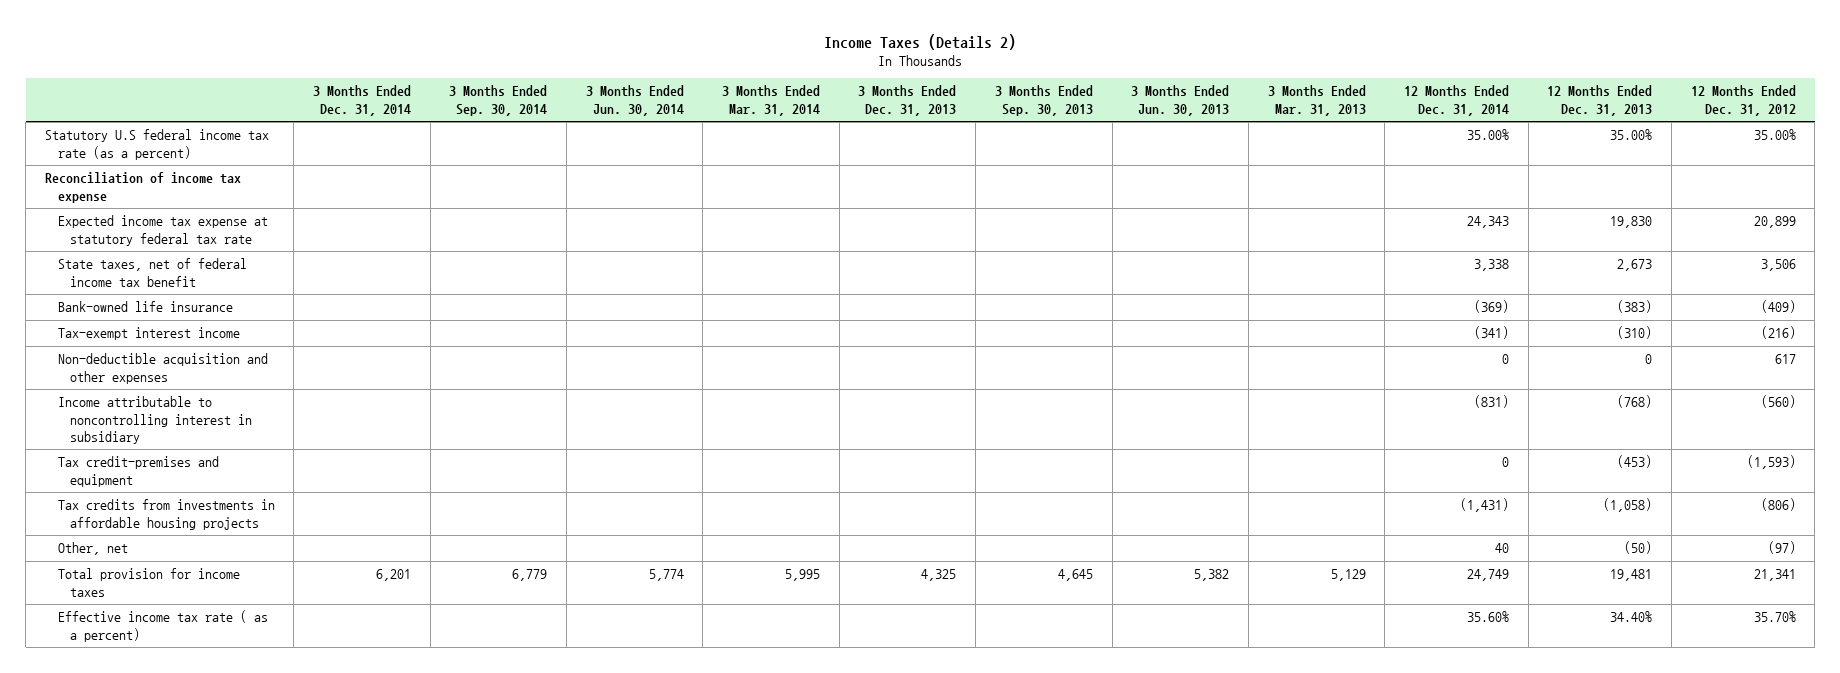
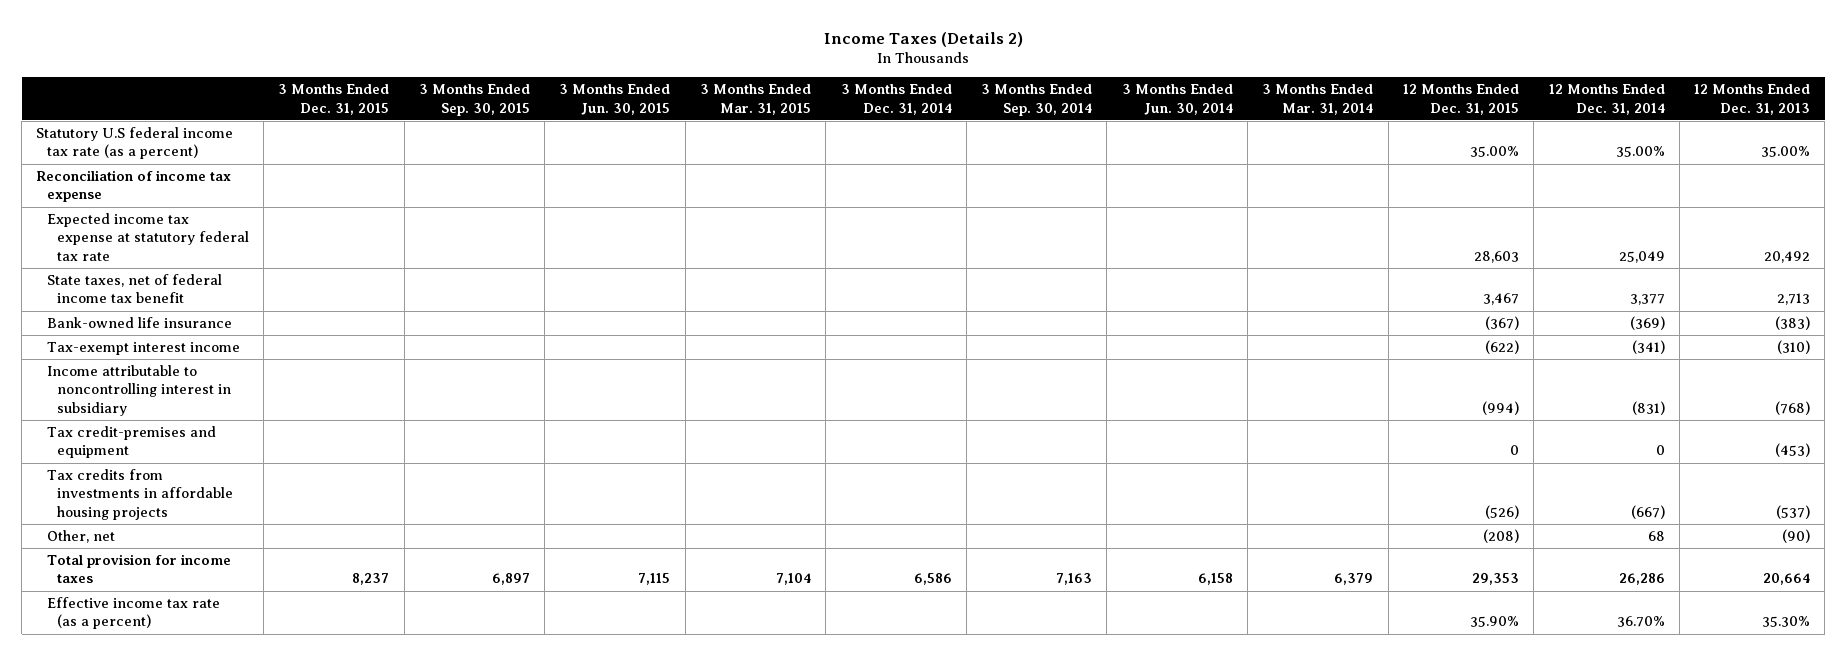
[858,85,957,116] 3 Months Ended Dec. 31, 2013 -> none
[994,85,1093,116] 3 Months Ended Sep. 30, 2013 -> none
[1131,85,1230,116] 3 Months Ended Jun. 30, 2013 -> none
[1267,85,1366,116] 3 Months Ended Mar. 31, 2013 -> none
[1690,85,1796,116] 12 Months Ended Dec. 31, 2012 -> none
none -> [278,84,390,115] 3 Months Ended Dec. 31, 2015
none -> [418,84,530,116] 3 Months Ended Sep. 30, 2015
none -> [559,84,671,115] 3 Months Ended Jun. 30, 2015
none -> [699,84,811,115] 3 Months Ended Mar. 31, 2015
none -> [1402,84,1519,115] 12 Months Ended Dec. 31, 2015
[1466,216,1509,229] 24,343 -> [1618,250,1665,263] 25,049
[1610,216,1653,229] 19,830 -> [1764,250,1811,263] 20,492
[1473,259,1509,272] 3,338 -> [1629,294,1665,306] 3,377
[1617,259,1653,272] 2,673 -> [1777,293,1811,306] 2,713
[57,353,268,384] Non-deductible acquisition and other expenses -> none
[1459,498,1509,513] (1,431) -> [1630,504,1665,519] (667)
[1603,498,1653,513] (1,058) -> [1776,504,1811,519] (537)
[1494,543,1509,554] 40 -> [1647,531,1665,542] 68
[1624,541,1653,555] (50) -> [1782,529,1811,544] (90)
[375,569,411,582] 6,201 -> [913,573,952,586] 6,586
[512,569,548,582] 6,779 -> [1056,573,1093,586] 7,163
[648,569,684,582] 5,774 -> [1197,573,1233,586] 6,158
[785,569,821,582] 5,995 -> [1334,573,1374,586] 6,379
[1466,569,1509,582] 24,749 -> [1618,573,1665,586] 26,286
[1610,569,1653,582] 19,481 -> [1763,573,1811,586] 20,664
[57,610,268,642] Effective income tax rate ( as a percent) -> [46,597,220,630] Effective income tax rate (as a percent)
[1466,611,1509,623] 35.60% -> [1616,616,1665,628] 36.70%
[1610,611,1653,623] 34.40% -> [1762,616,1811,628] 35.30%

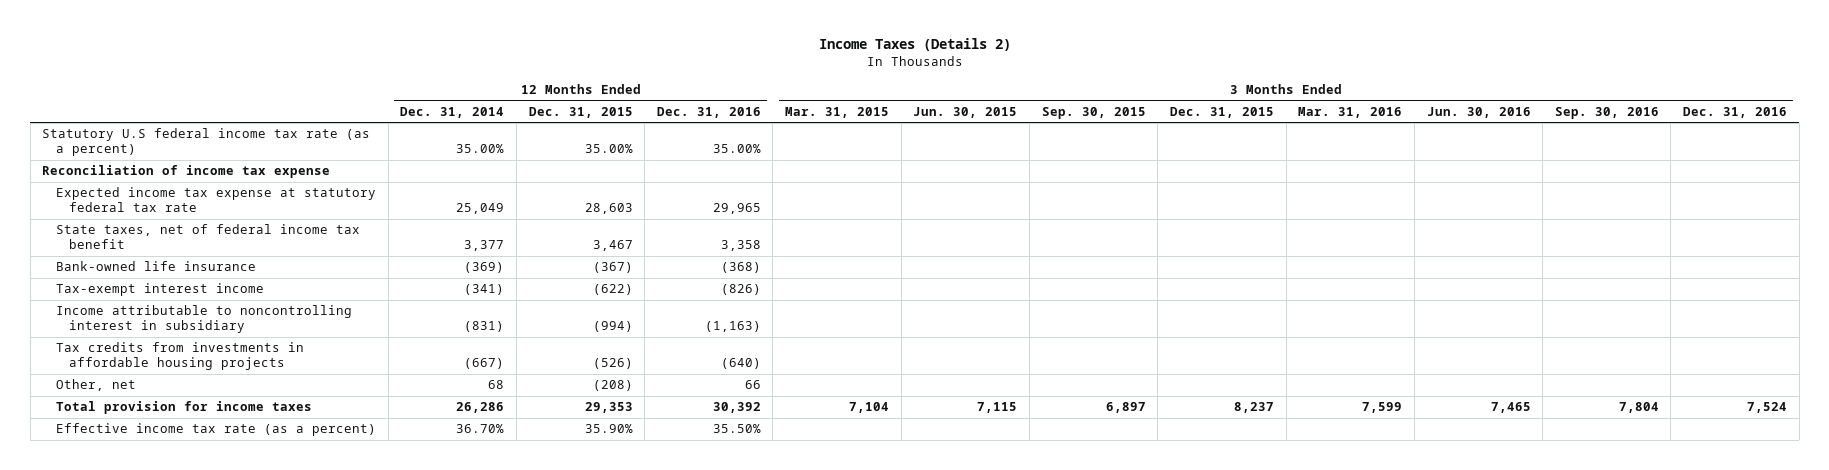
[840,84,952,115] 3 Months Ended Dec. 31, 2014 -> none
[981,84,1093,116] 3 Months Ended Sep. 30, 2014 -> none
[1121,84,1233,115] 3 Months Ended Jun. 30, 2014 -> none
[1262,84,1374,115] 3 Months Ended Mar. 31, 2014 -> none
[1694,84,1811,115] 12 Months Ended Dec. 31, 2013 -> none
none -> [656,106,761,118] Dec. 31, 2016
none -> [1298,106,1403,118] Mar. 31, 2016
none -> [1426,106,1531,118] Jun. 30, 2016
none -> [1554,106,1659,119] Sep. 30, 2016
none -> [1683,106,1788,118] Dec. 31, 2016
[46,426,216,459] Tax credit-premises and equipment -> none

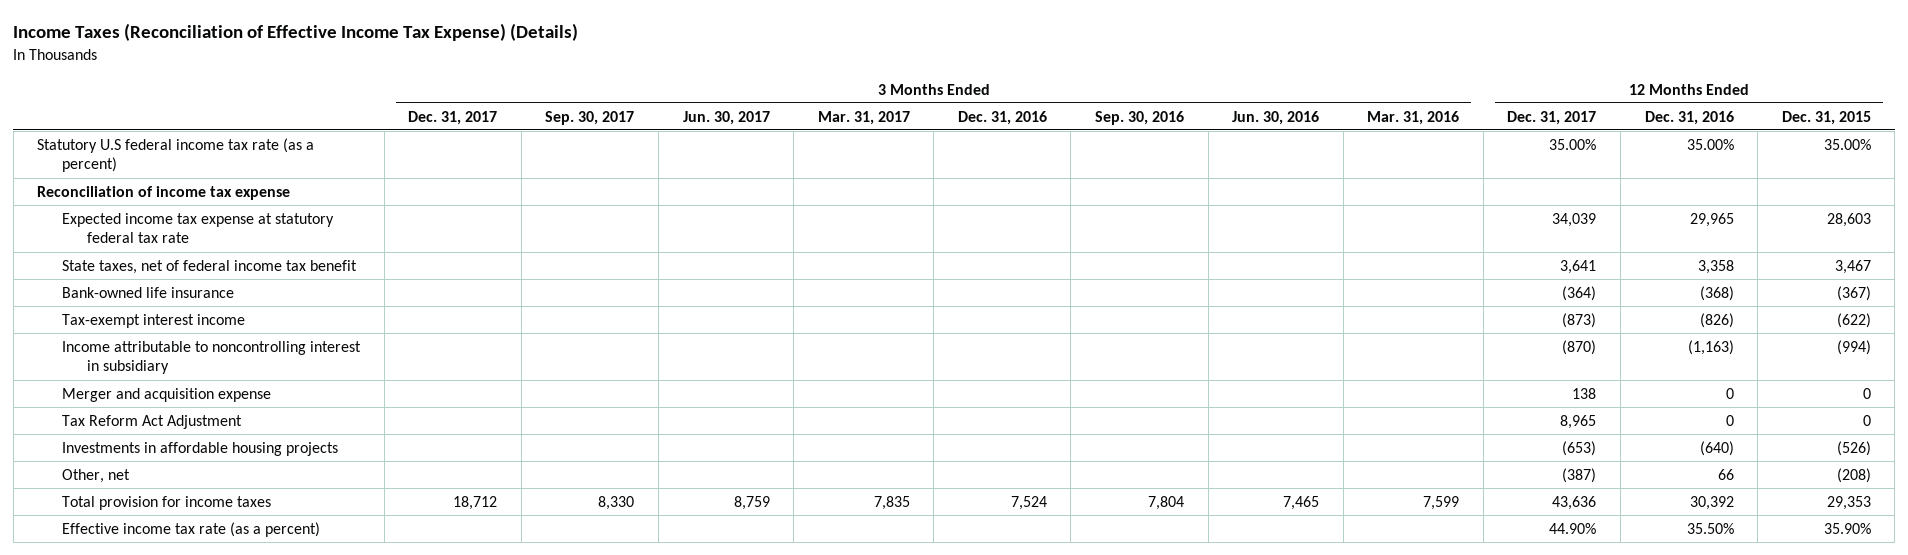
[818,38,1011,52] Income Taxes (Details 2) -> [13,23,579,42] Income Taxes (Reconciliation of Effective Income Tax Expense) (Details)
[400,106,505,118] Dec. 31, 2014 -> none
[785,106,890,118] Mar. 31, 2015 -> none
[913,106,1018,118] Jun. 30, 2015 -> none
[1041,106,1146,119] Sep. 30, 2015 -> none
[1169,106,1274,118] Dec. 31, 2015 -> none
none -> [408,110,498,125] Dec. 31, 2017
none -> [545,110,635,125] Sep. 30, 2017
none -> [682,110,770,125] Jun. 30, 2017
none -> [817,110,910,125] Mar. 31, 2017
none -> [1507,110,1597,125] Dec. 31, 2017
none -> [62,387,272,402] Merger and acquisition expense
none -> [62,414,243,429] Tax Reform Act Adjustment
[55,342,304,371] Tax credits from investments in affordable housing projects -> [62,441,339,456] Investments in affordable housing projects

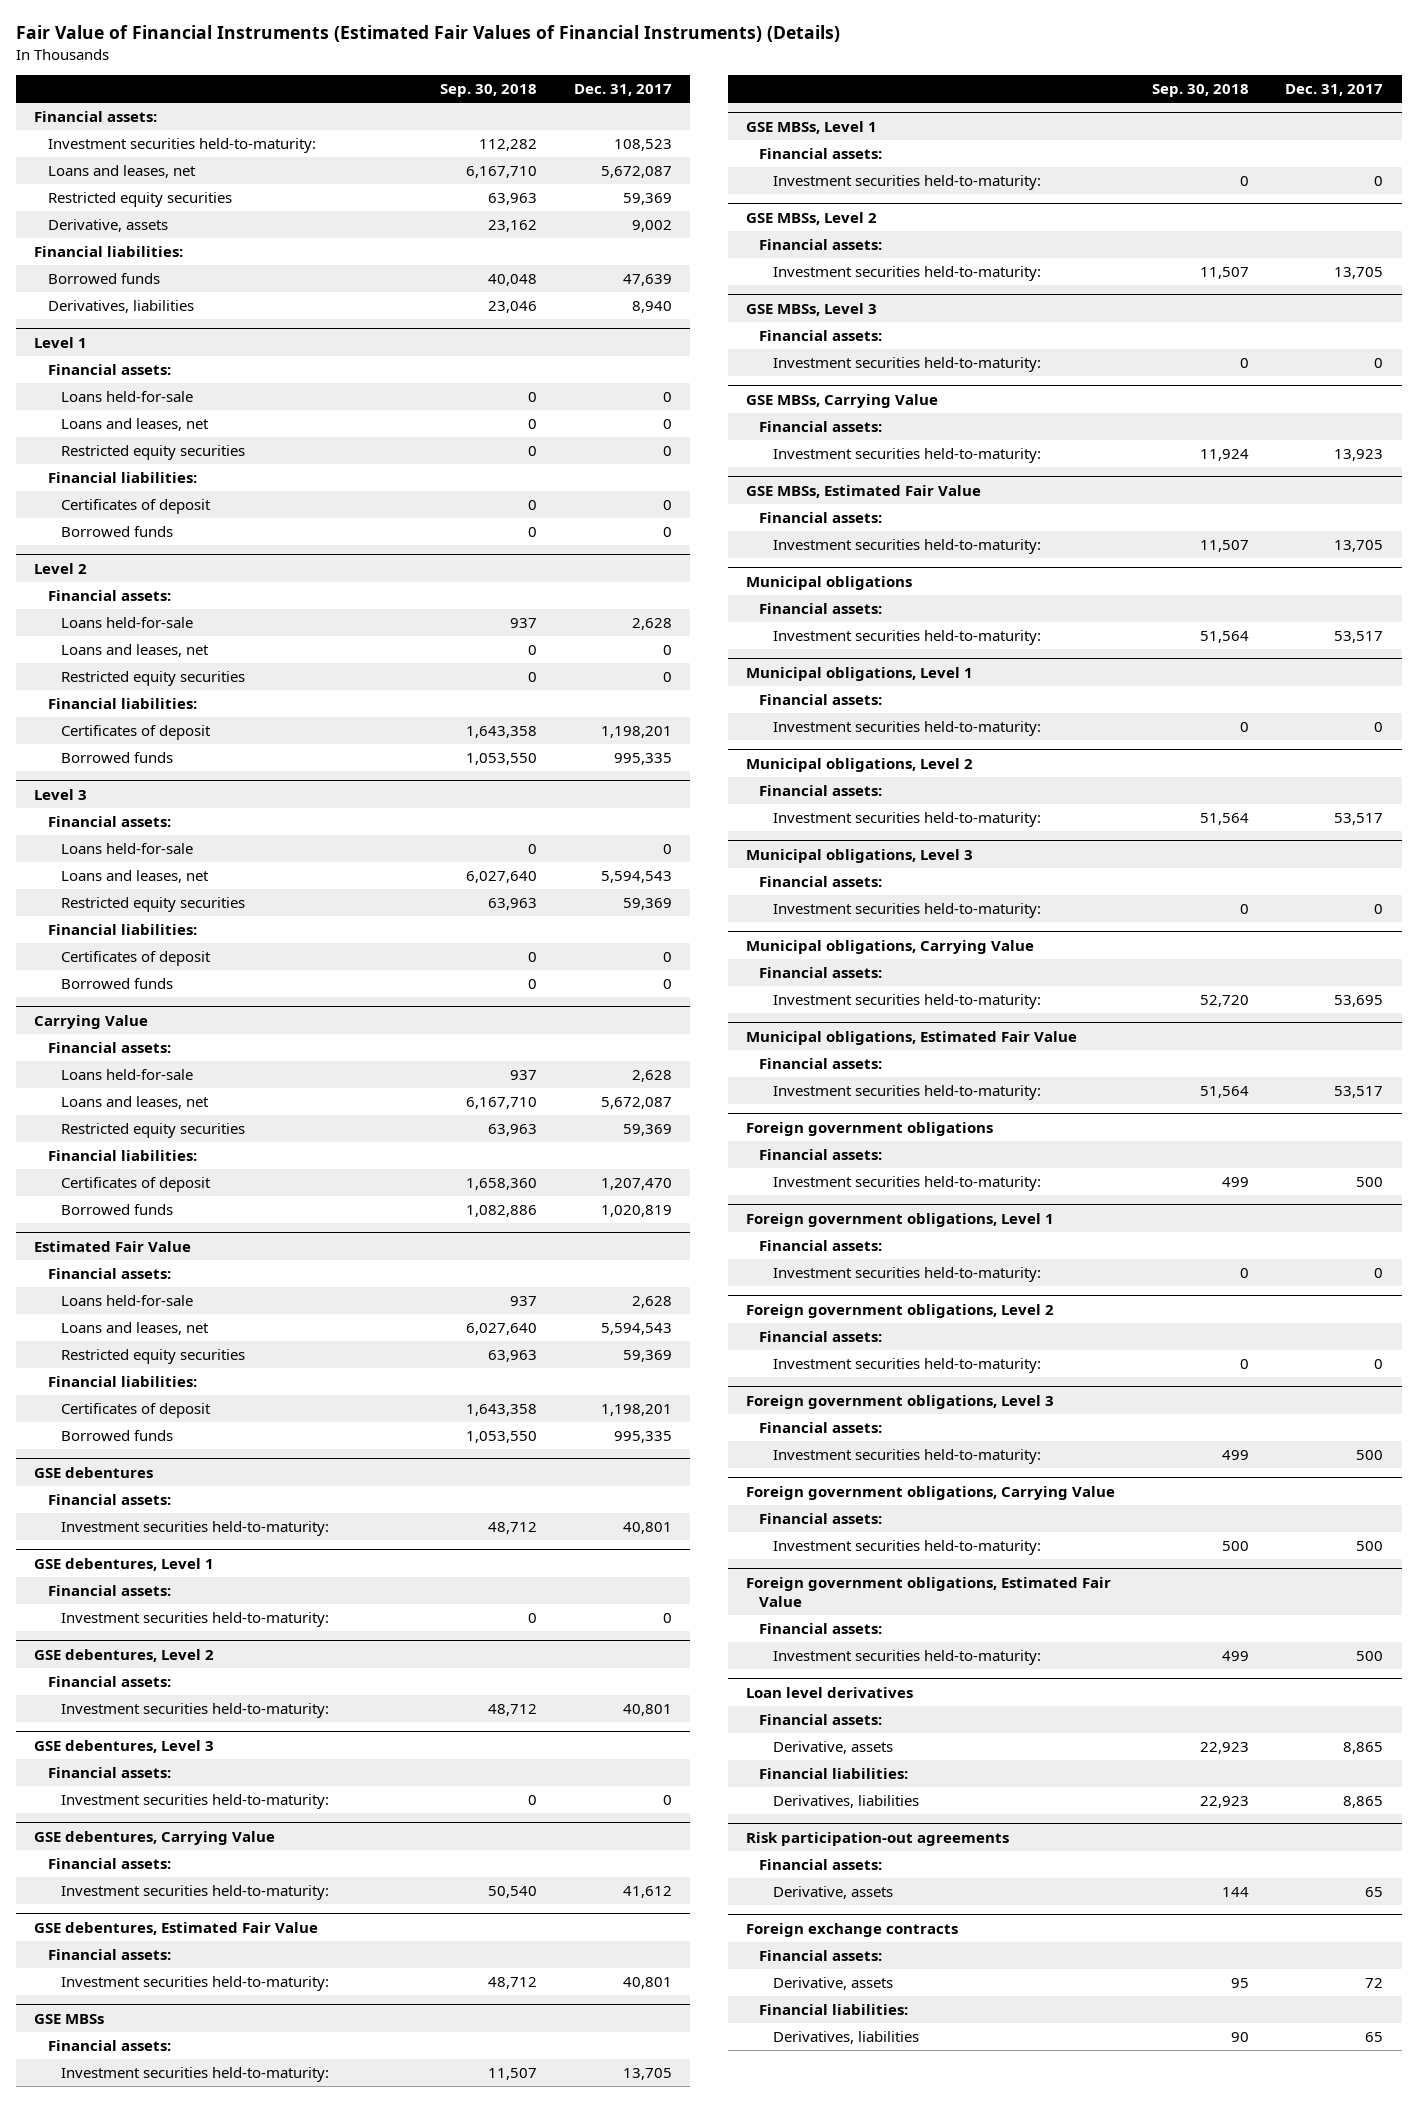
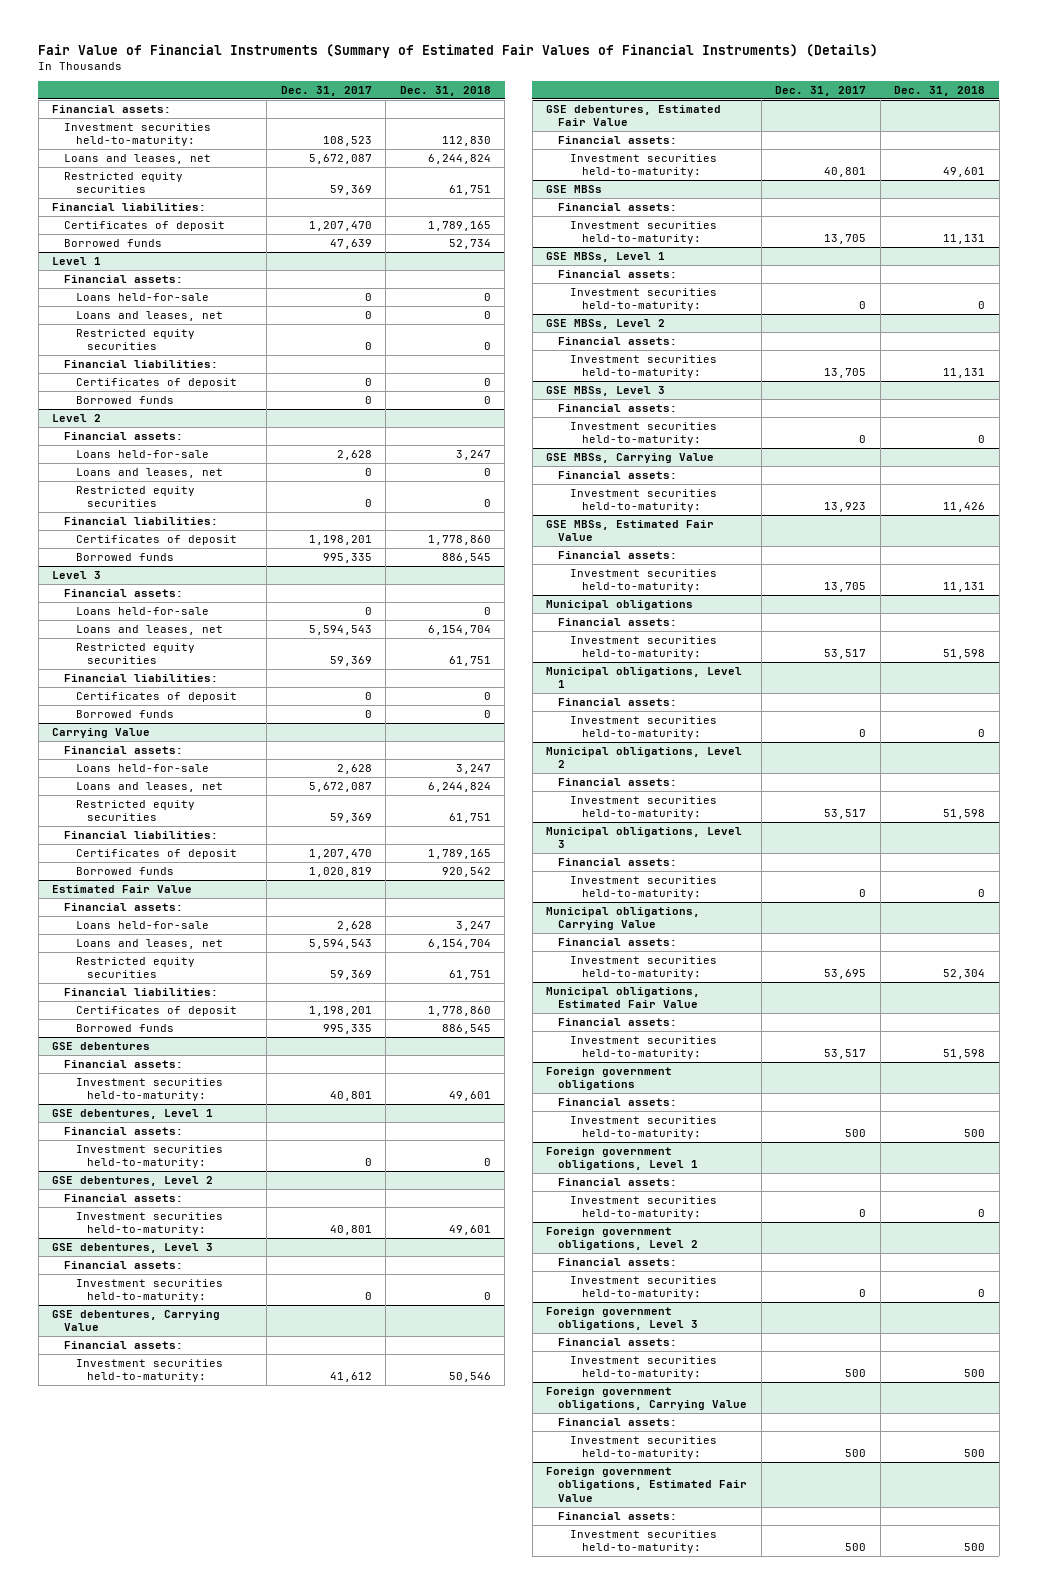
[16,25,841,43] Fair Value of Financial Instruments (Estimated Fair Values of Financial Instruments) (Details) -> [38,44,879,59] Fair Value of Financial Instruments (Summary of Estimated Fair Values of Financial Instruments) (Details)
[440,83,538,97] Sep. 30, 2018 -> none
none -> [399,85,491,96] Dec. 31, 2018
[47,219,168,233] Derivative, assets -> none
none -> [63,220,225,231] Certificates of deposit
[47,300,194,314] Derivatives, liabilities -> none
[745,1686,913,1698] Loan level derivatives -> none
[759,1714,883,1726] Financial assets: -> none
[772,1741,893,1755] Derivative, assets -> none
[759,1768,909,1780] Financial liabilities: -> none
[772,1795,919,1809] Derivatives, liabilities -> none
[745,1831,1009,1846] Risk participation-out agreements -> none
[759,1859,883,1871] Financial assets: -> none
[772,1886,893,1900] Derivative, assets -> none
[745,1922,958,1937] Foreign exchange contracts -> none
[759,1950,883,1962] Financial assets: -> none
[772,1977,893,1991] Derivative, assets -> none
[759,2004,909,2016] Financial liabilities: -> none
[772,2031,919,2045] Derivatives, liabilities -> none

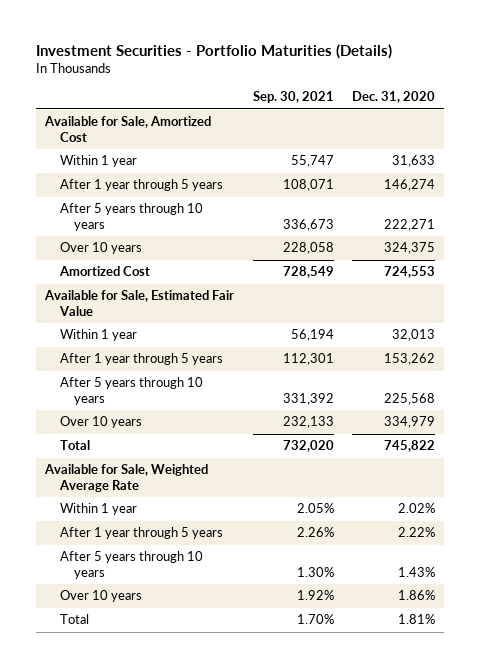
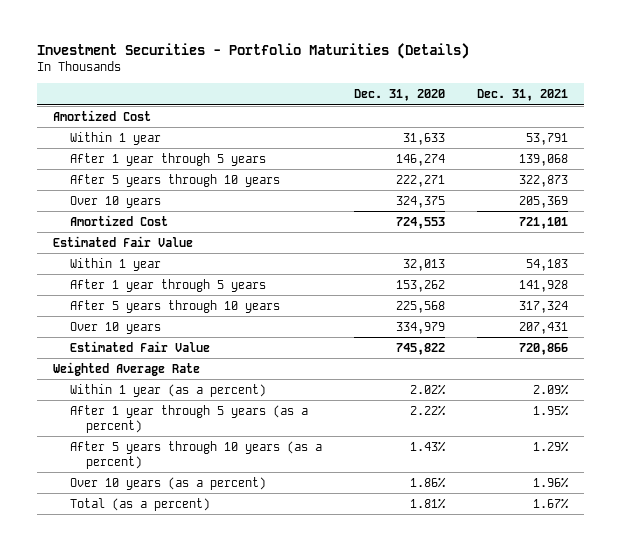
[252,91,334,104] Sep. 30, 2021 -> none
none -> [477,89,569,102] Dec. 31, 2021
[44,116,212,142] Available for Sale, Amortized Cost -> [52,109,151,121] Amortized Cost
[44,290,235,316] Available for Sale, Estimated Fair Value -> [52,235,193,247] Estimated Fair Value
[59,440,90,451] Total -> [69,340,210,352] Estimated Fair Value
[44,464,209,492] Available for Sale, Weighted Average Rate -> [52,361,200,376] Weighted Average Rate
[59,503,137,516] Within 1 year -> [69,383,266,397] Within 1 year (as a percent)
[59,527,223,540] After 1 year through 5 years -> [69,404,308,433] After 1 year through 5 years (as a percent)
[59,551,203,579] After 5 years through 10 years -> [69,440,322,469] After 5 years through 10 years (as a percent)
[59,590,142,603] Over 10 years -> [69,476,266,490] Over 10 years (as a percent)
[59,614,89,625] Total -> [69,497,210,511] Total (as a percent)

